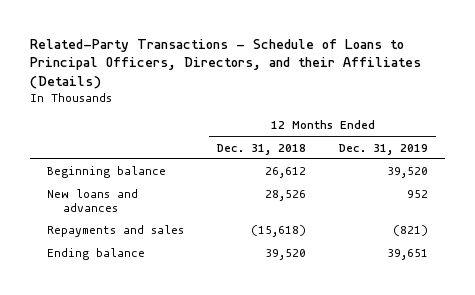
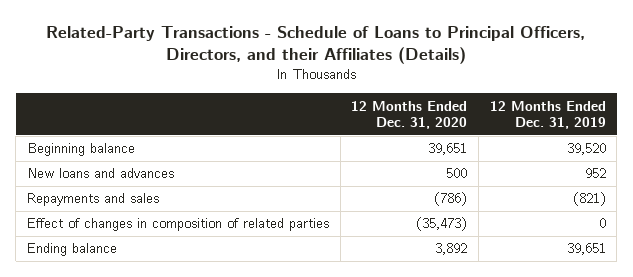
[216,143,306,155] Dec. 31, 2018 -> none
none -> [351,100,468,129] 12 Months Ended Dec. 31, 2020
none -> [27,218,330,232] Effect of changes in composition of related parties

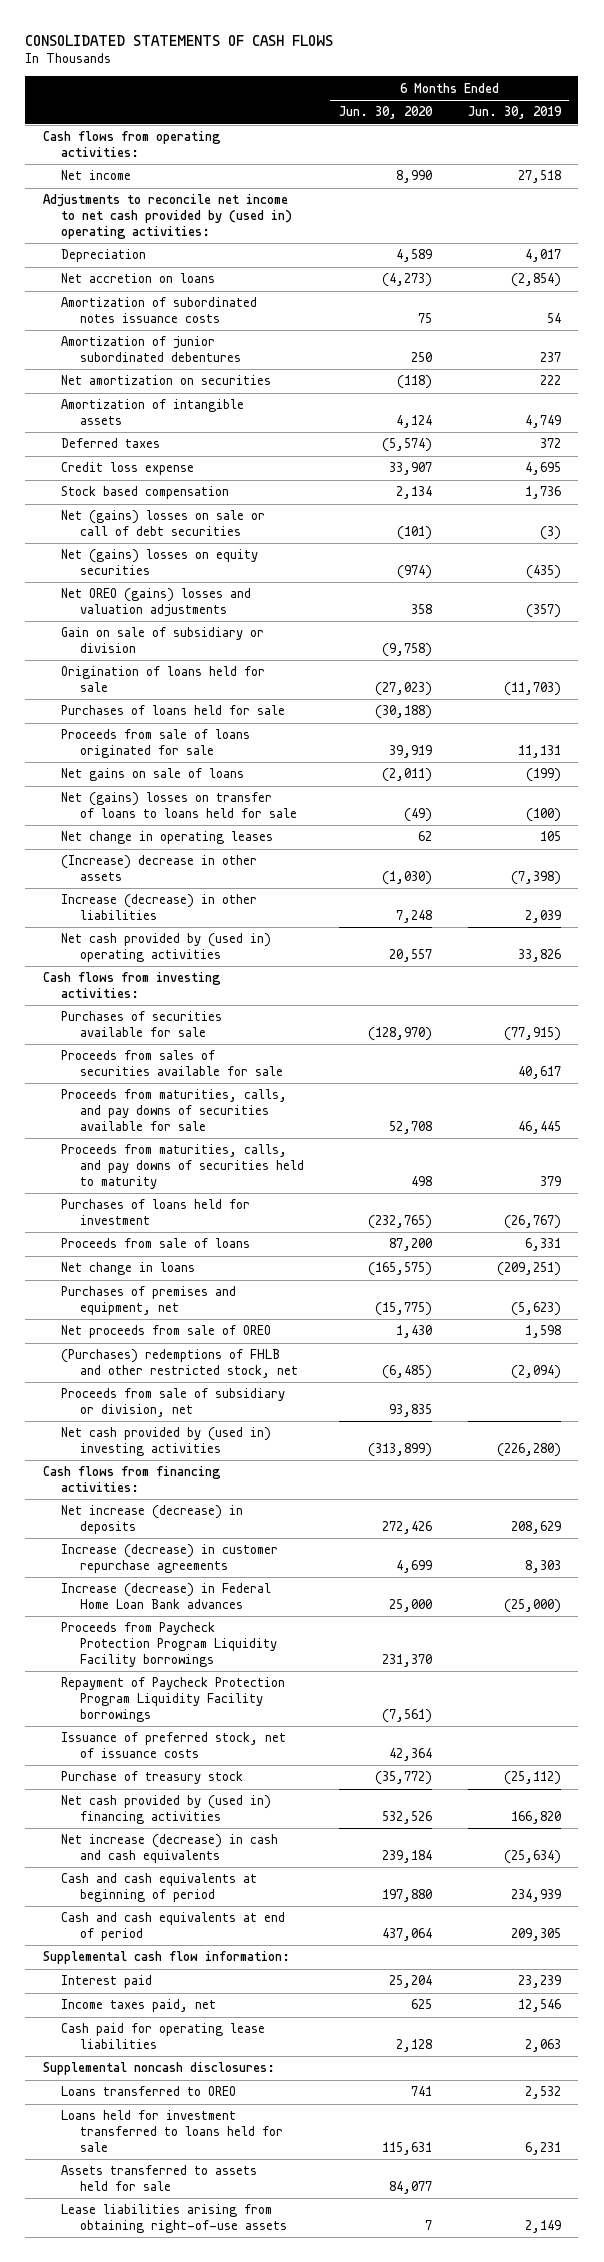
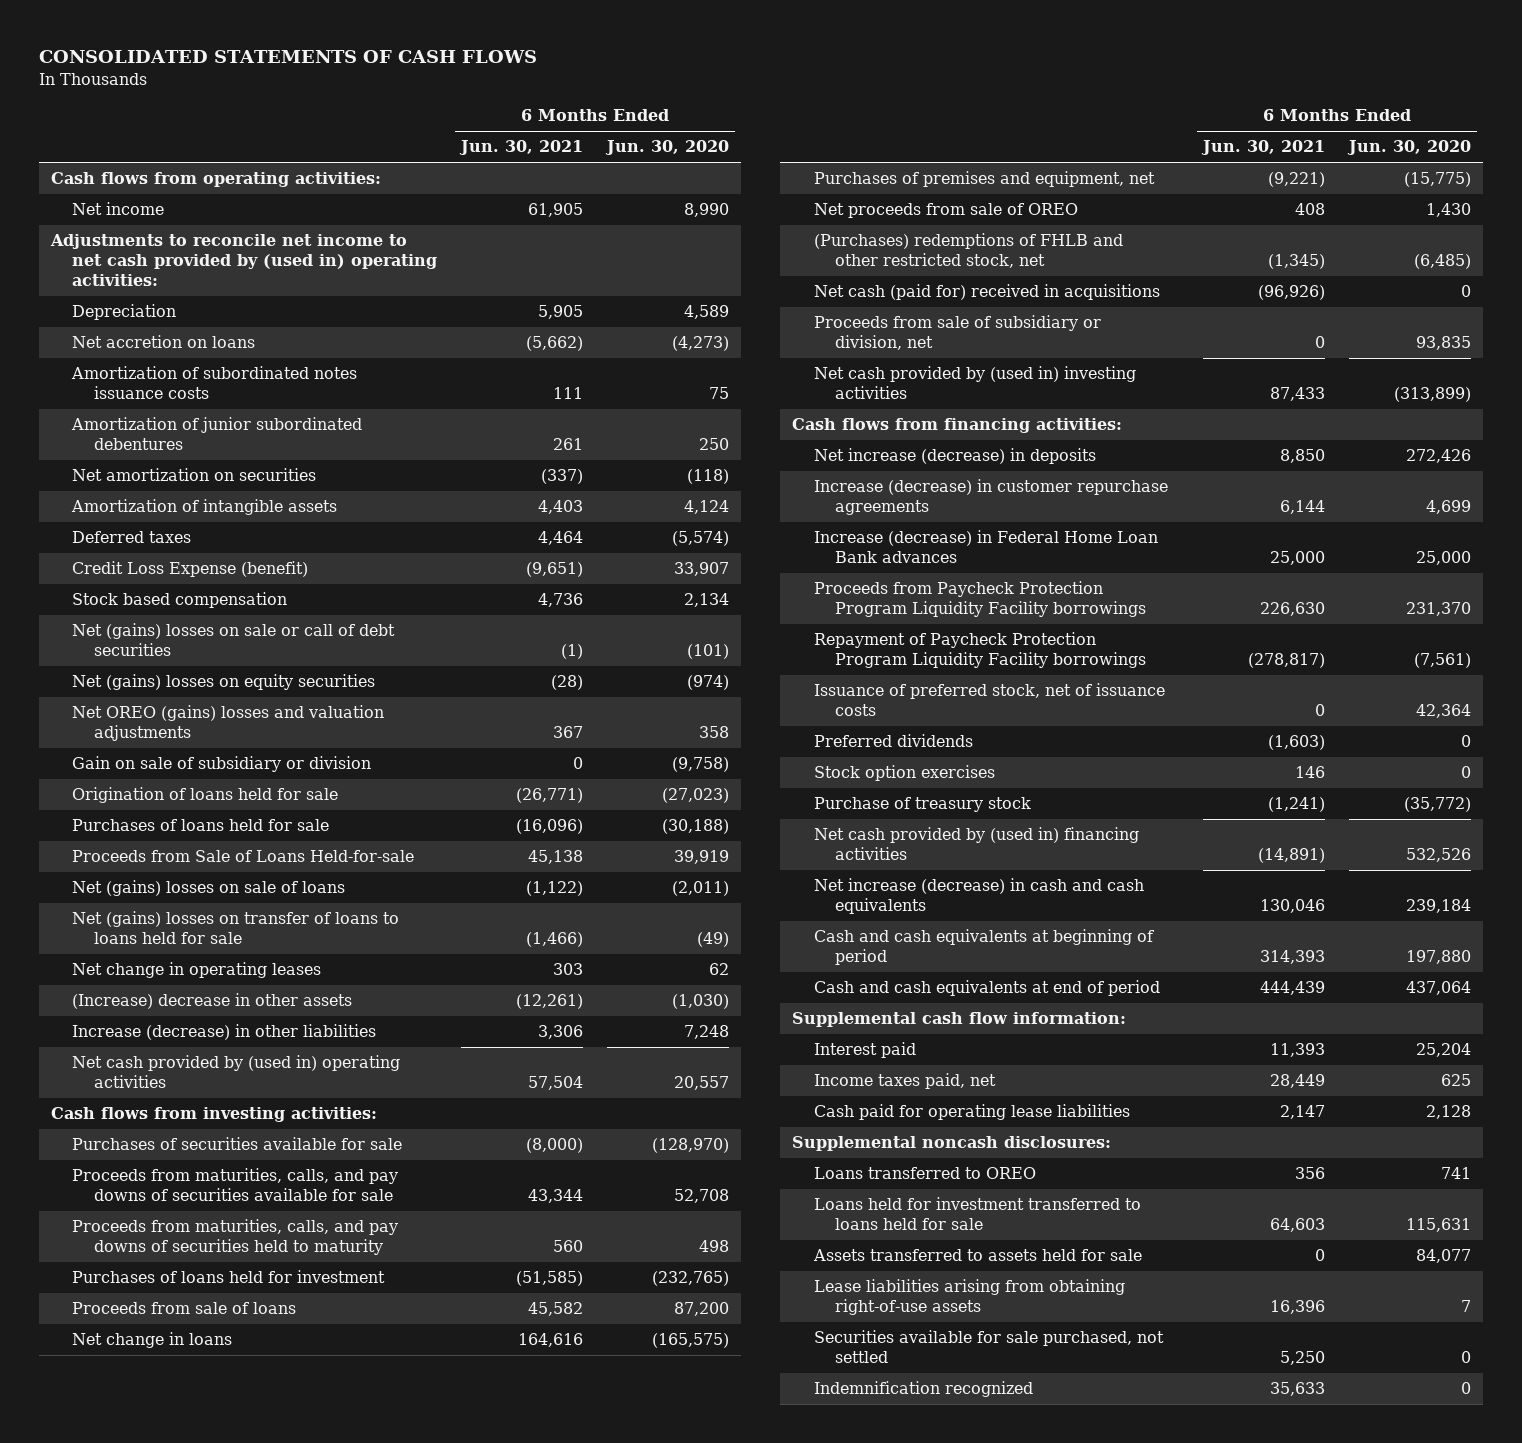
[467,106,562,120] Jun. 30, 2019 -> none
none -> [459,140,584,156] Jun. 30, 2021
[61,462,195,476] Credit loss expense -> [72,561,309,578] Credit Loss Expense (benefit)
[61,729,251,759] Proceeds from sale of loans originated for sale -> [72,850,415,863] Proceeds from Sale of Loans Held-for-sale
[61,768,245,782] Net gains on sale of loans -> [72,880,346,897] Net (gains) losses on sale of loans
[61,1050,283,1077] Proceeds from sales of securities available for sale -> none
none -> [813,284,1160,301] Net cash (paid for) received in acquisitions
none -> [813,734,973,748] Preferred dividends
none -> [813,765,995,782] Stock option exercises
none -> [813,1330,1164,1364] Securities available for sale purchased, not settled
none -> [813,1381,1033,1398] Indemnification recognized

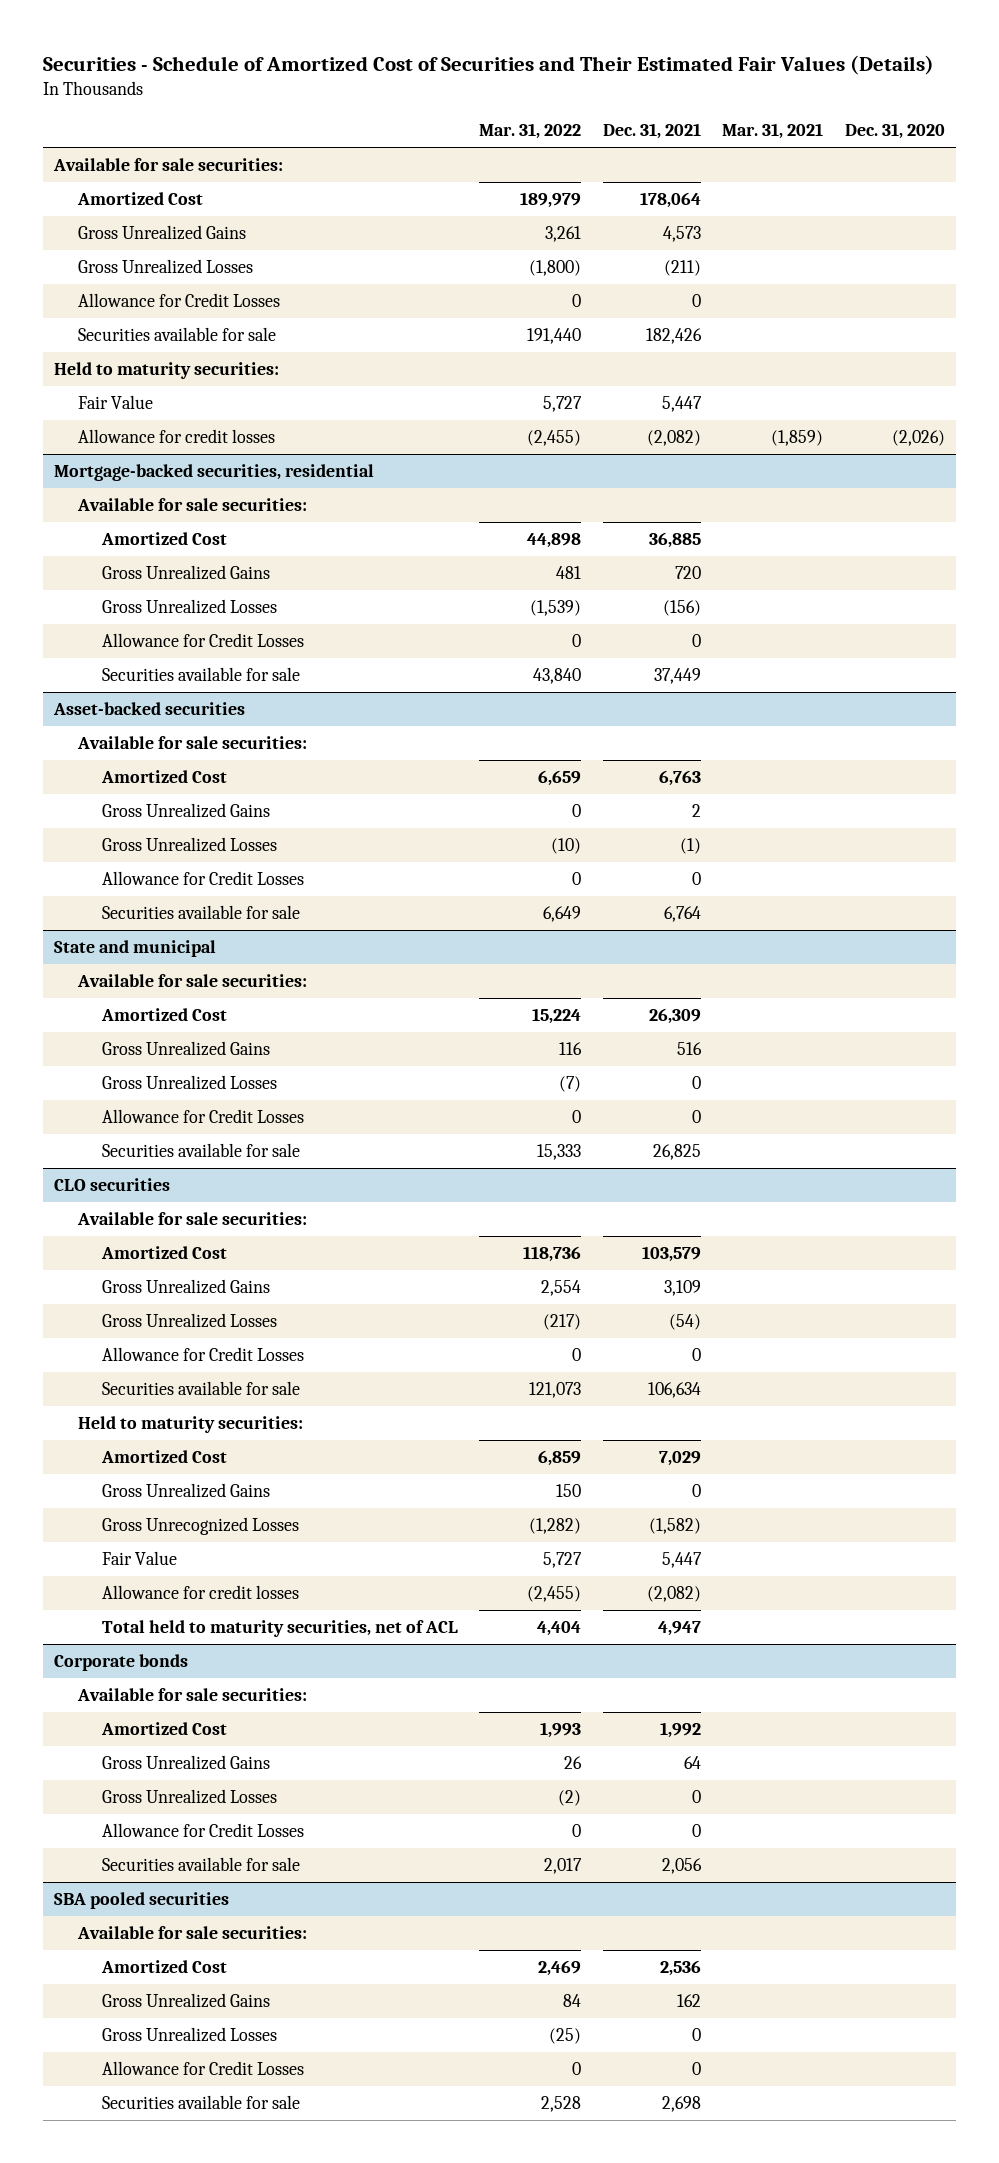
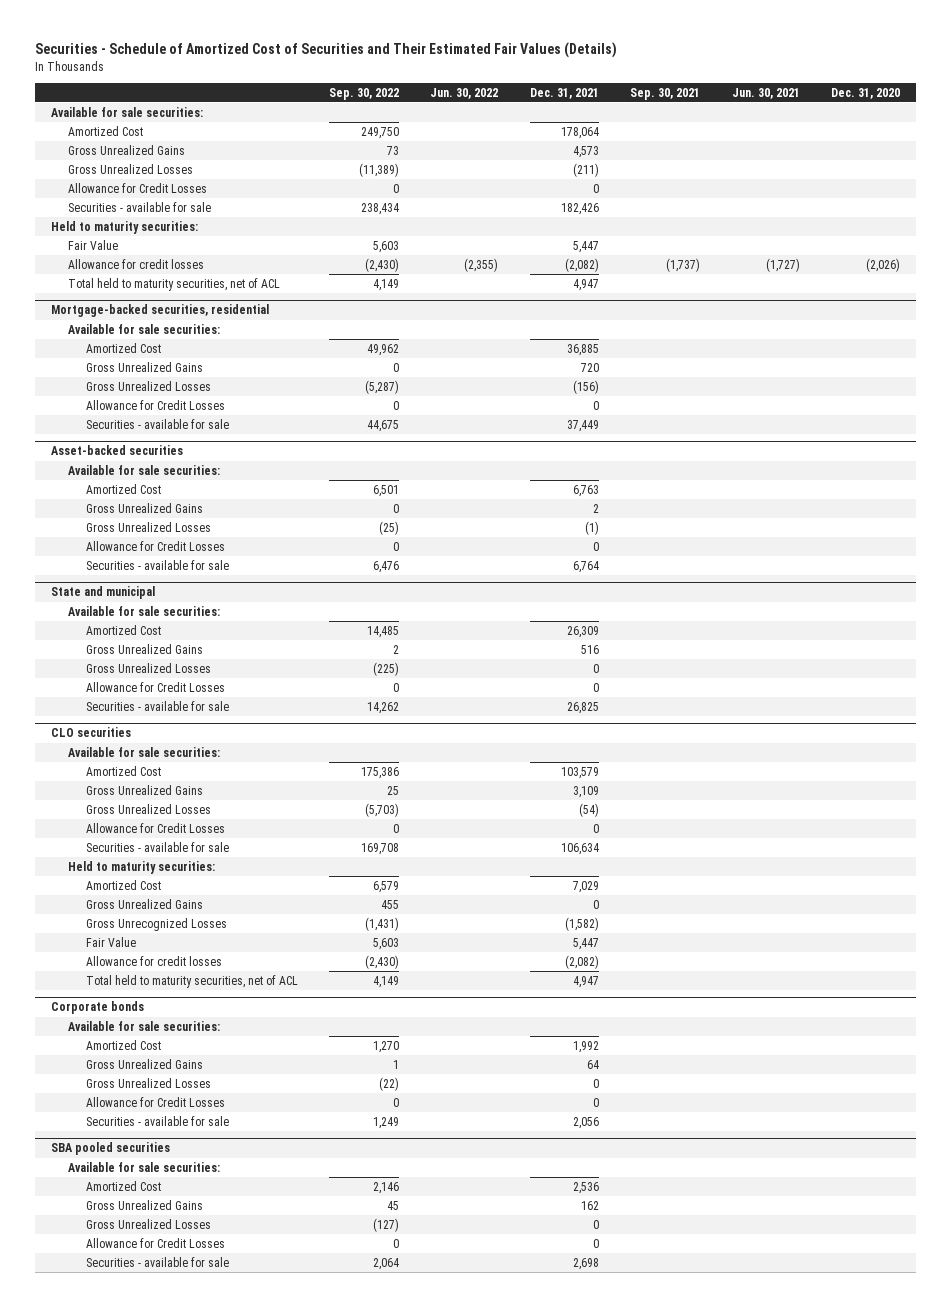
[479,123,582,140] Mar. 31, 2022 -> none
[722,123,824,140] Mar. 31, 2021 -> none
none -> [328,87,399,100] Sep. 30, 2022
none -> [430,87,499,99] Jun. 30, 2022
none -> [630,87,701,100] Sep. 30, 2021
none -> [731,87,800,99] Jun. 30, 2021
[78,327,277,342] Securities available for sale -> [68,201,212,212] Securities - available for sale
none -> [68,277,281,291] Total held to maturity securities, net of ACL
[101,667,300,682] Securities available for sale -> [85,418,229,429] Securities - available for sale
[101,905,300,920] Securities available for sale -> [85,559,229,570] Securities - available for sale
[101,1143,300,1158] Securities available for sale -> [85,700,229,711] Securities - available for sale
[101,1381,300,1396] Securities available for sale -> [85,841,229,852] Securities - available for sale
[101,1857,300,1872] Securities available for sale -> [85,1115,229,1126] Securities - available for sale
[101,2095,300,2110] Securities available for sale -> [85,1256,229,1267] Securities - available for sale

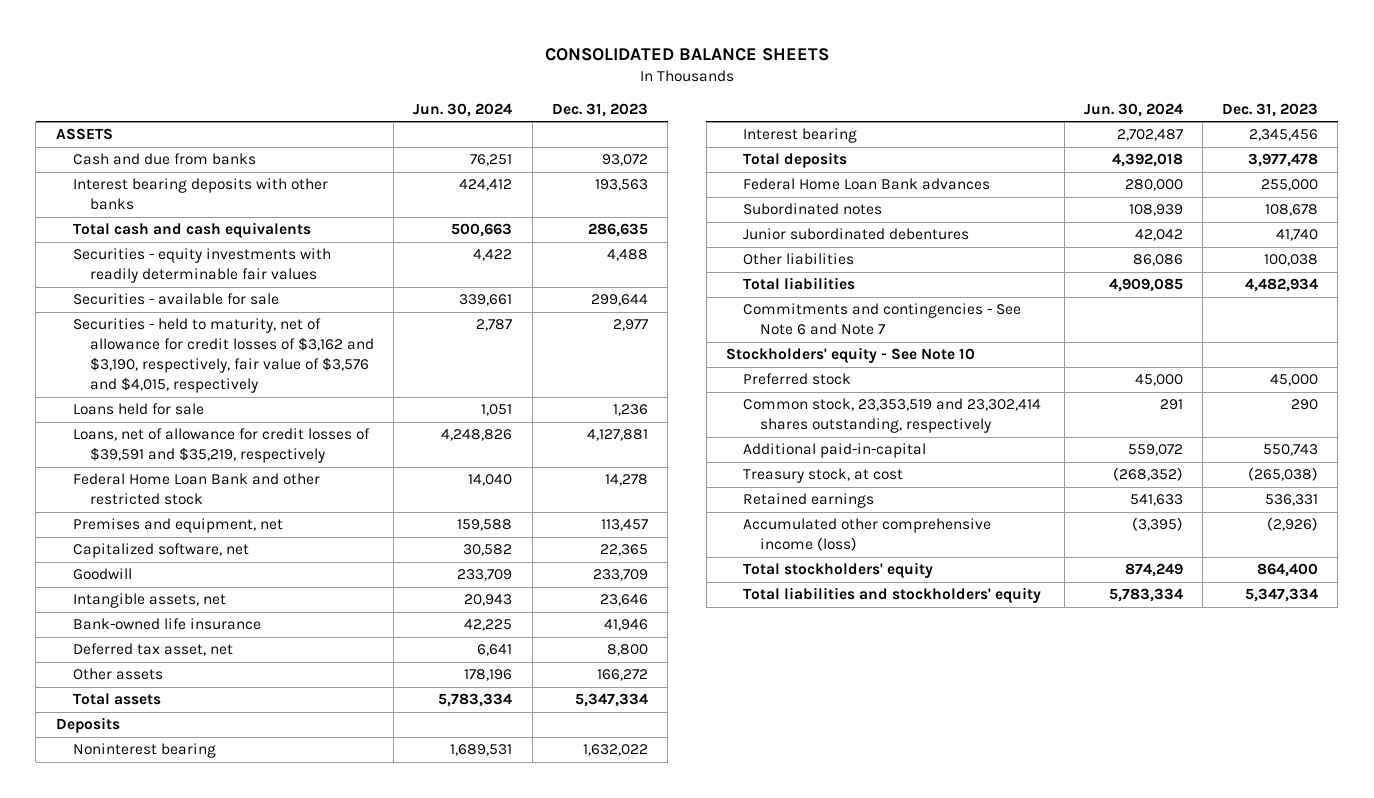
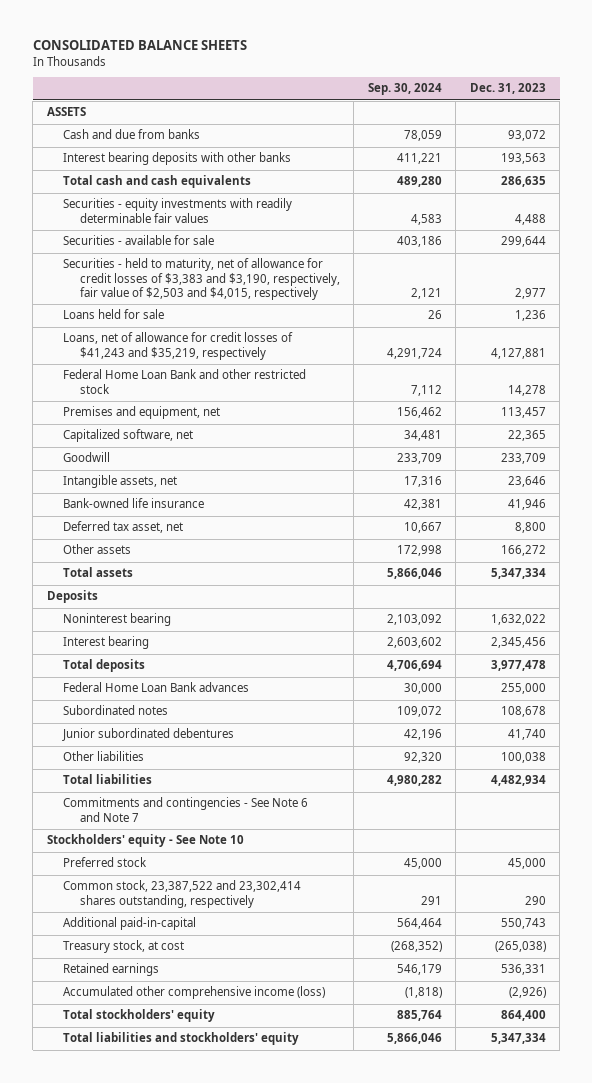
[413,102,513,117] Jun. 30, 2024 -> none
none -> [367,83,442,96] Sep. 30, 2024
[72,318,375,394] Securities - held to maturity, net of allowance for credit losses of $3,162 and $3,190, respectively, fair value of $3,576 and $4,015, respectively -> [63,258,340,300] Securities - held to maturity, net of allowance for credit losses of $3,383 and $3,190, respectively, fair value of $2,503 and $4,015, respectively
[72,428,370,464] Loans, net of allowance for credit losses of $39,591 and $35,219, respectively -> [63,332,294,360] Loans, net of allowance for credit losses of $41,243 and $35,219, respectively
[743,398,1042,434] Common stock, 23,353,519 and 23,302,414 shares outstanding, respectively -> [63,880,302,908] Common stock, 23,387,522 and 23,302,414 shares outstanding, respectively

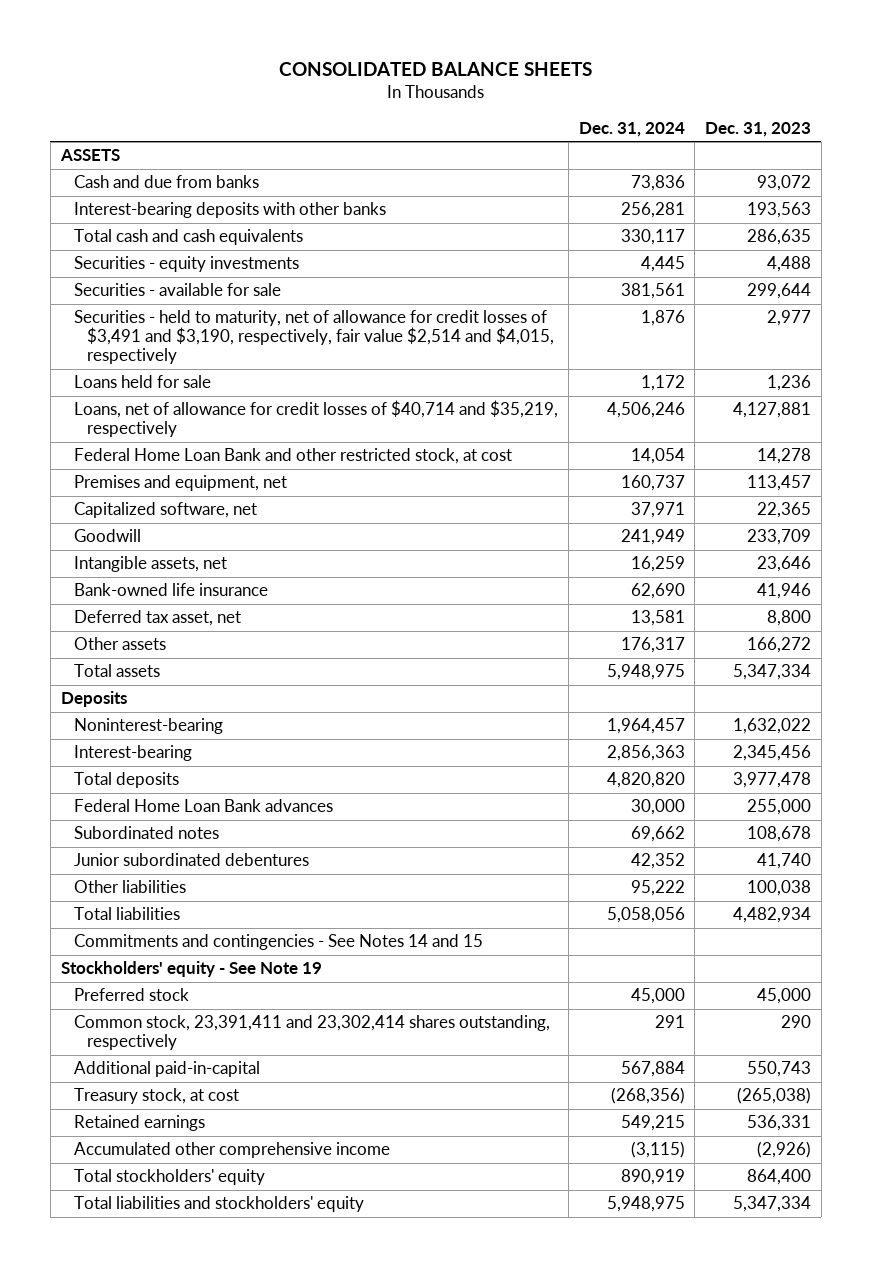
[367,83,442,96] Sep. 30, 2024 -> none
none -> [578,121,685,137] Dec. 31, 2024
[63,152,292,166] Interest bearing deposits with other banks -> [73,202,386,219] Interest-bearing deposits with other banks
[63,198,293,223] Securities - equity investments with readily determinable fair values -> [73,256,299,273] Securities - equity investments
[63,258,340,300] Securities - held to maturity, net of allowance for credit losses of $3,383 and $3,190, respectively, fair value of $2,503 and $4,015, respectively -> [73,310,555,365] Securities - held to maturity, net of allowance for credit losses of $3,491 and $3,190, respectively, fair value $2,514 and $4,015, respectively
[63,332,294,360] Loans, net of allowance for credit losses of $41,243 and $35,219, respectively -> [73,400,558,438] Loans, net of allowance for credit losses of $40,714 and $35,219, respectively
[63,369,307,394] Federal Home Loan Bank and other restricted stock -> [73,448,512,465] Federal Home Loan Bank and other restricted stock, at cost
[63,613,172,627] Noninterest bearing -> [73,718,223,735] Noninterest-bearing
[63,636,150,650] Interest bearing -> [73,745,192,762] Interest-bearing
[63,797,309,822] Commitments and contingencies - See Note 6 and Note 7 -> [73,934,483,951] Commitments and contingencies - See Notes 14 and 15
[46,834,244,848] Stockholders' equity - See Note 10 -> [60,961,322,978] Stockholders' equity - See Note 19
[63,880,302,908] Common stock, 23,387,522 and 23,302,414 shares outstanding, respectively -> [73,1015,550,1051] Common stock, 23,391,411 and 23,302,414 shares outstanding, respectively
[63,986,326,1000] Accumulated other comprehensive income (loss) -> [73,1142,390,1159] Accumulated other comprehensive income

